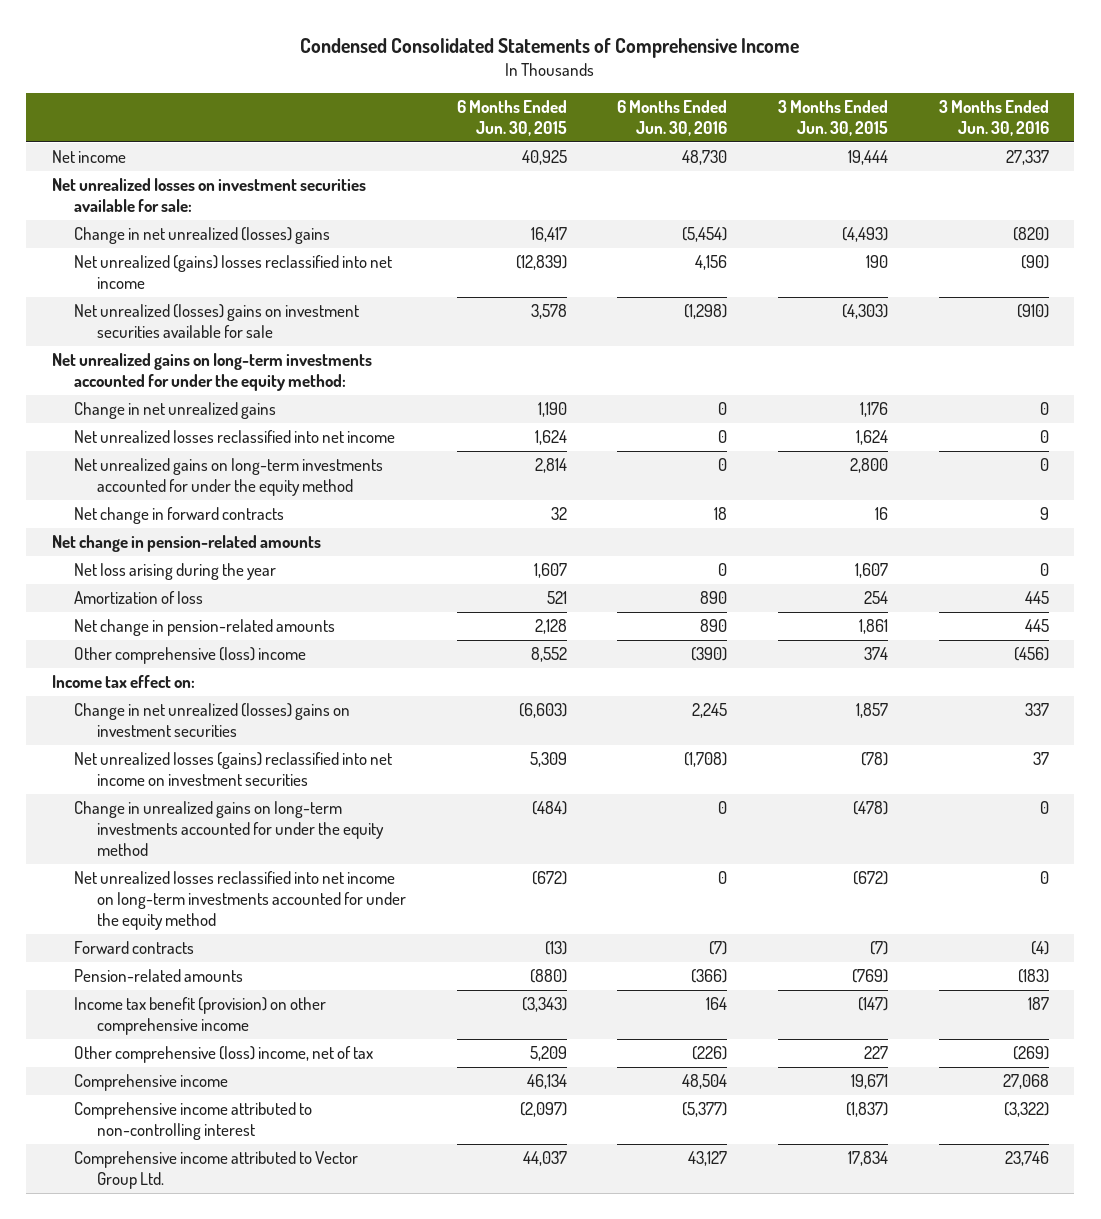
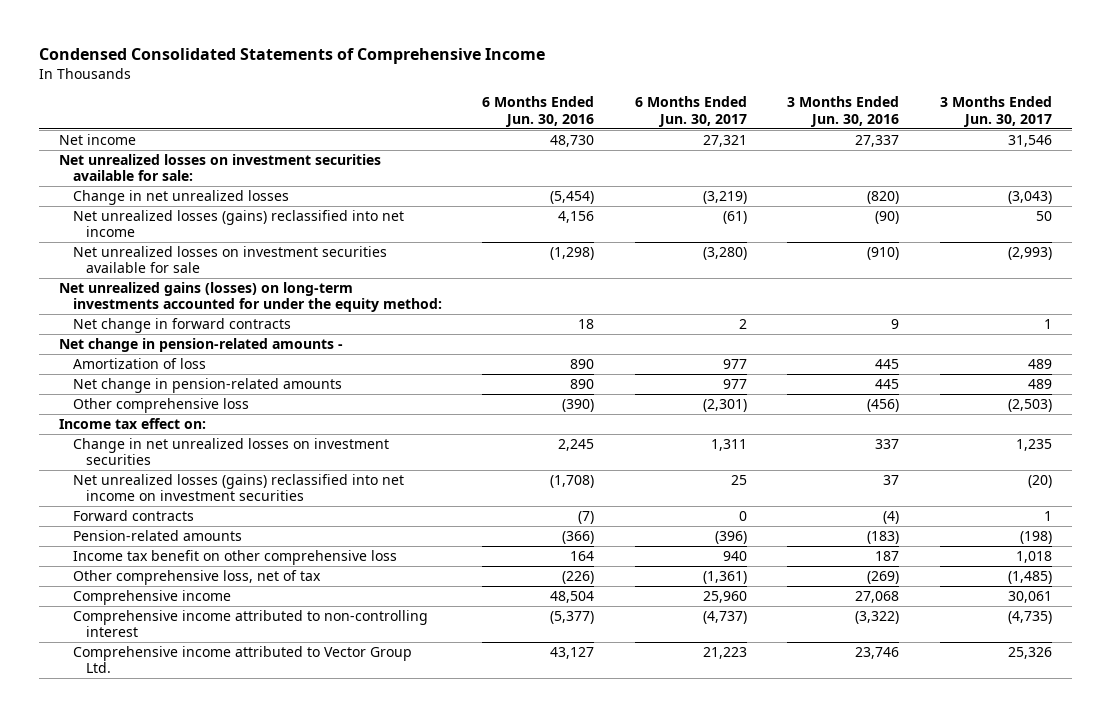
[456,99,567,136] 6 Months Ended Jun. 30, 2015 -> none
[778,99,889,136] 3 Months Ended Jun. 30, 2015 -> none
none -> [634,96,747,127] 6 Months Ended Jun. 30, 2017
none -> [939,96,1052,127] 3 Months Ended Jun. 30, 2017
[74,402,277,420] Change in net unrealized gains -> none
[74,430,396,444] Net unrealized losses reclassified into net income -> none
[74,458,384,497] Net unrealized gains on long-term investments accounted for under the equity method -> none
[74,227,331,245] Change in net unrealized (losses) gains -> [72,189,289,205] Change in net unrealized losses
[74,255,393,290] Net unrealized (gains) losses reclassified into net income -> [72,209,404,238] Net unrealized losses (gains) reclassified into net income
[74,304,360,339] Net unrealized (losses) gains on investment securities available for sale -> [72,245,387,274] Net unrealized losses on investment securities available for sale
[51,353,372,392] Net unrealized gains on long-term investments accounted for under the equity method: -> [59,281,442,313] Net unrealized gains (losses) on long-term investments accounted for under the equity method:
[74,563,277,581] Net loss arising during the year -> none
[51,535,321,553] Net change in pension-related amounts -> [59,337,344,352] Net change in pension-related amounts -
[74,647,307,665] Other comprehensive (loss) income -> [72,397,249,413] Other comprehensive loss
[74,703,351,738] Change in net unrealized (losses) gains on investment securities -> [72,437,389,466] Change in net unrealized losses on investment securities
[74,801,384,857] Change in unrealized gains on long-term investments accounted for under the equity method -> none
[74,871,406,931] Net unrealized losses reclassified into net income on long-term investments accounted for under the equity method -> none
[74,997,327,1036] Income tax benefit (provision) on other comprehensive income -> [72,549,397,565] Income tax benefit on other comprehensive loss
[74,1046,374,1064] Other comprehensive (loss) income, net of tax -> [72,569,321,585] Other comprehensive loss, net of tax

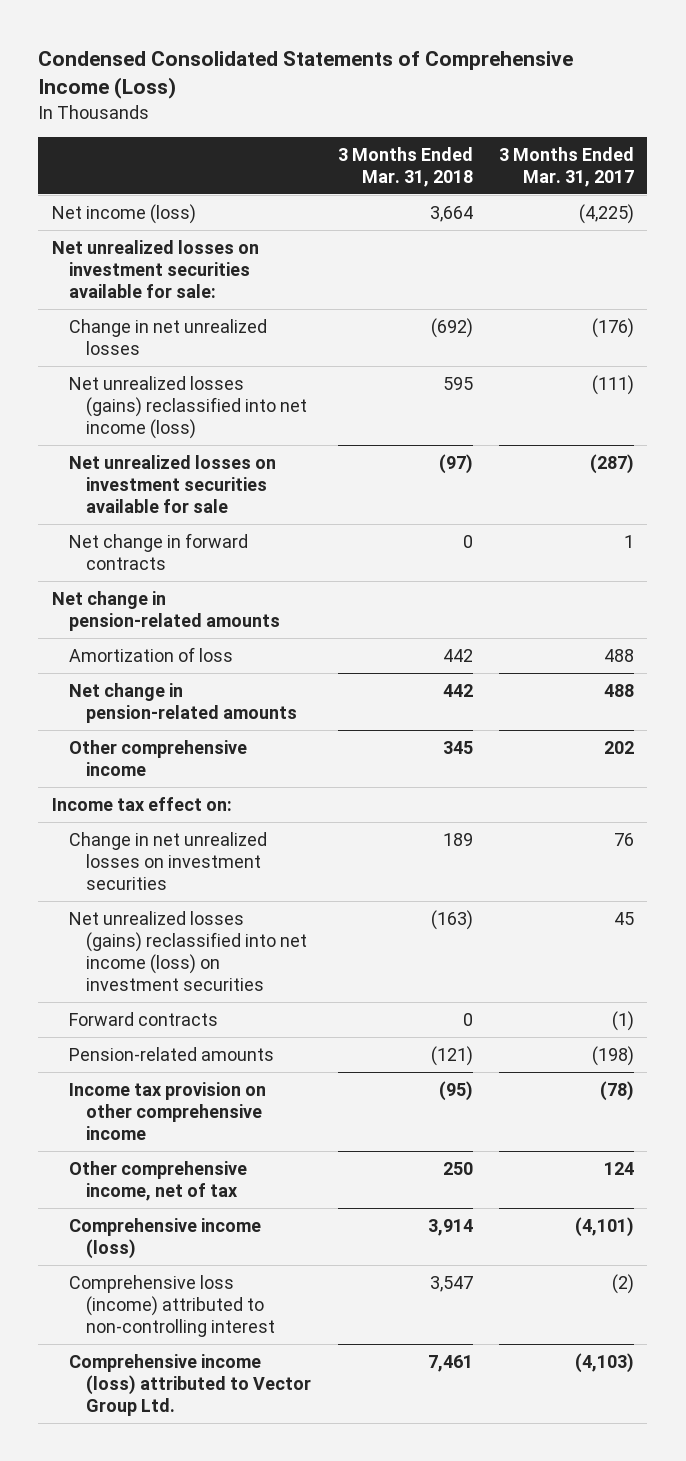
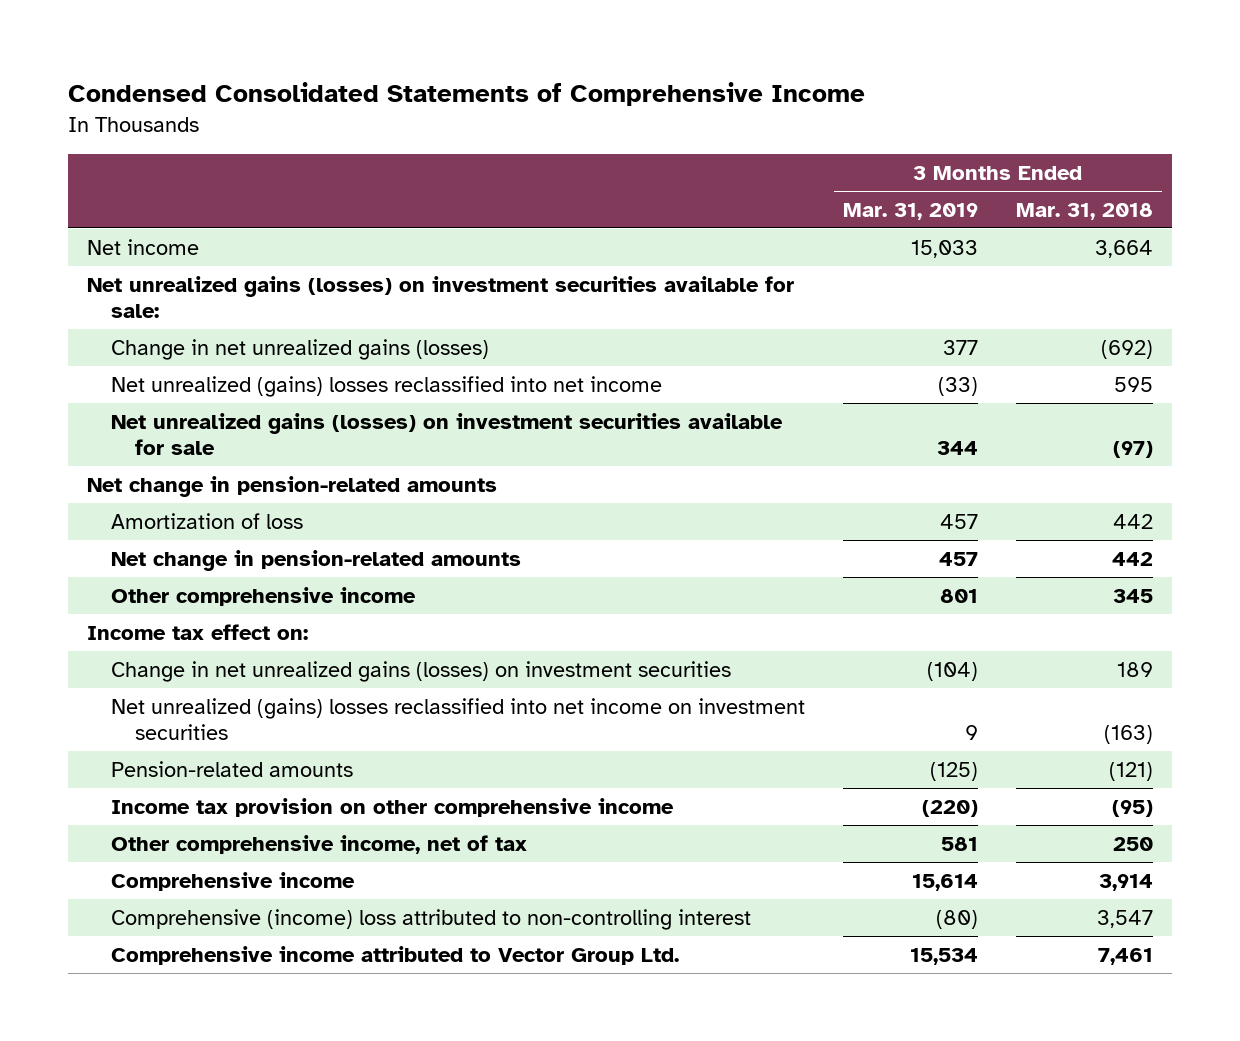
[38,51,574,100] Condensed Consolidated Statements of Comprehensive Income (Loss) -> [68,82,866,107] Condensed Consolidated Statements of Comprehensive Income
[499,146,635,187] 3 Months Ended Mar. 31, 2017 -> none
none -> [843,202,979,220] Mar. 31, 2019
[68,532,248,570] Net change in forward contracts -> none
[51,203,196,224] Net income (loss) -> [87,238,200,255] Net income
[51,239,259,299] Net unrealized losses on investment securities available for sale: -> [87,275,795,318] Net unrealized gains (losses) on investment securities available for sale:
[68,318,267,355] Change in net unrealized losses -> [111,338,490,360] Change in net unrealized gains (losses)
[68,375,308,440] Net unrealized losses (gains) reclassified into net income (loss) -> [111,375,663,397] Net unrealized (gains) losses reclassified into net income
[68,454,276,514] Net unrealized losses on investment securities available for sale -> [111,412,784,455] Net unrealized gains (losses) on investment securities available for sale
[68,1011,218,1026] Forward contracts -> none
[68,831,267,891] Change in net unrealized losses on investment securities -> [111,660,732,682] Change in net unrealized gains (losses) on investment securities
[68,910,308,992] Net unrealized losses (gains) reclassified into net income (loss) on investment securities -> [111,697,806,740] Net unrealized (gains) losses reclassified into net income on investment securities
[68,1217,261,1259] Comprehensive income (loss) -> [111,871,356,891] Comprehensive income
[68,1274,276,1338] Comprehensive loss (income) attributed to non-controlling interest -> [111,908,752,930] Comprehensive (income) loss attributed to non-controlling interest
[68,1353,312,1417] Comprehensive income (loss) attributed to Vector Group Ltd. -> [111,945,680,965] Comprehensive income attributed to Vector Group Ltd.

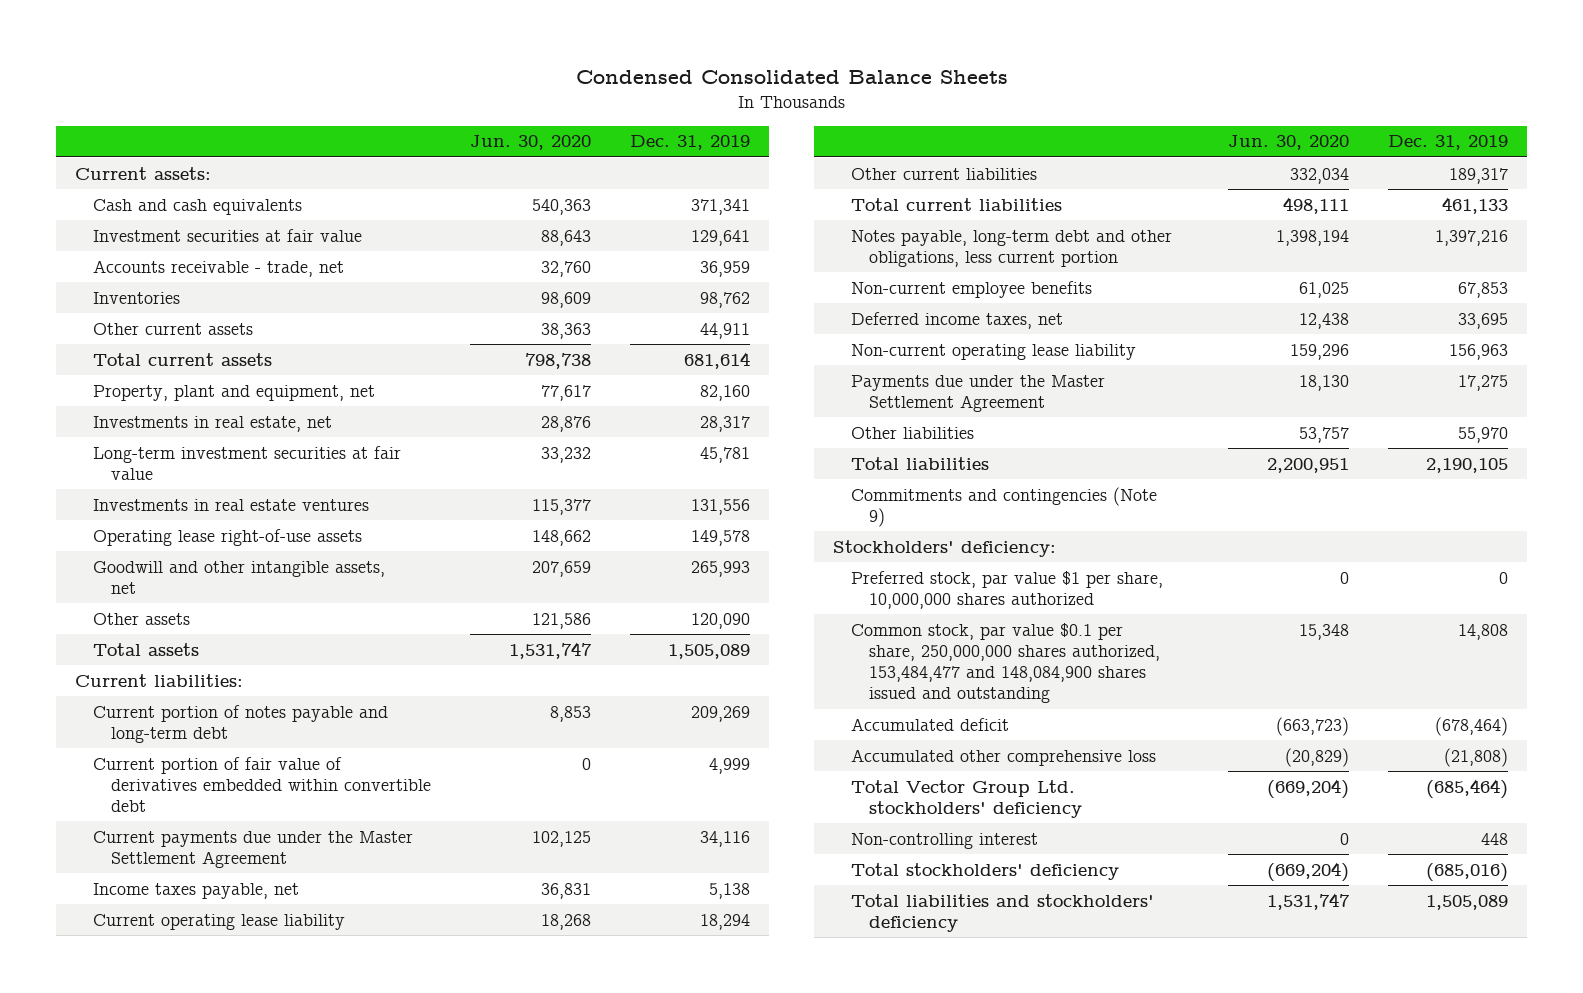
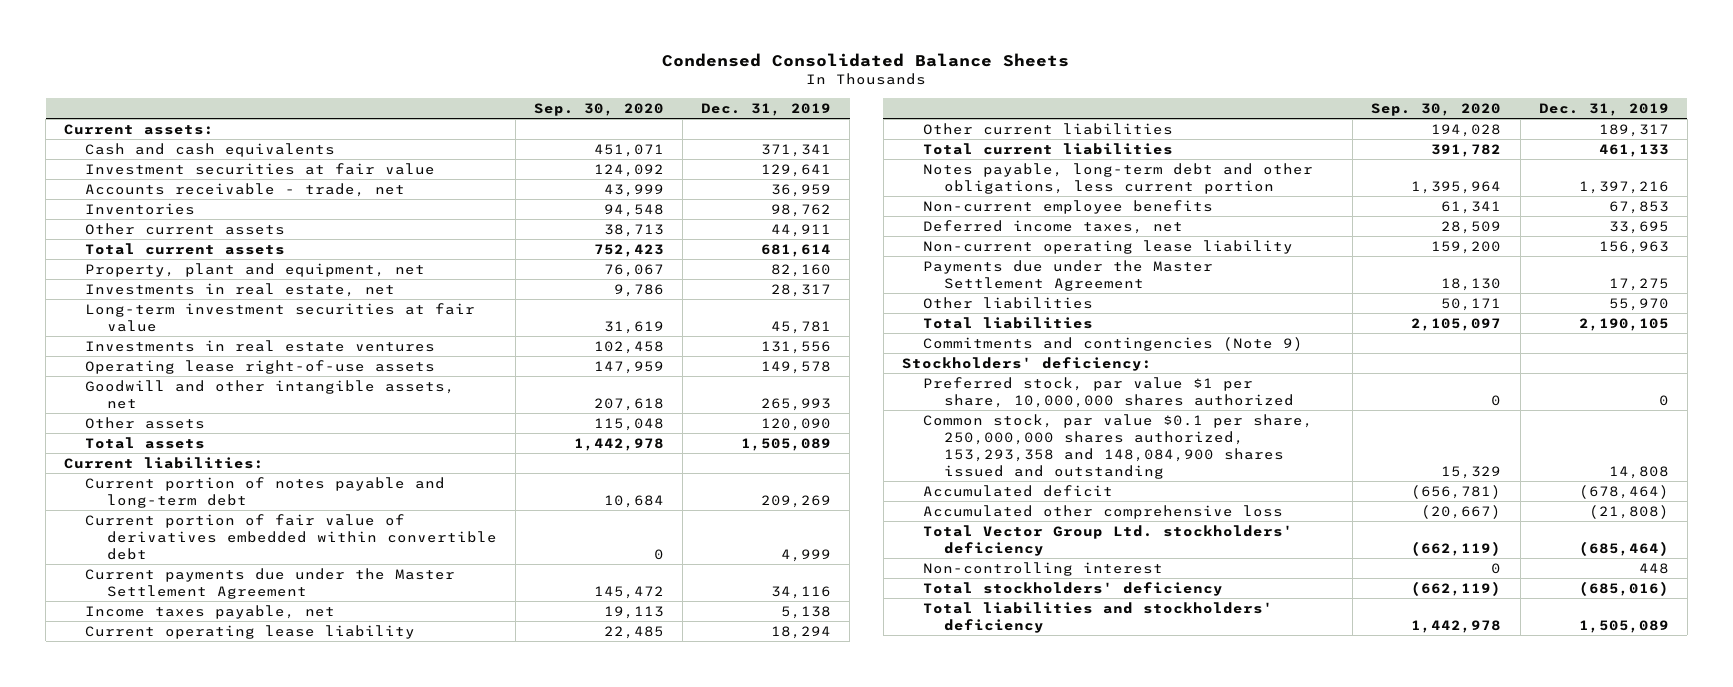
[470,135,592,151] Jun. 30, 2020 -> none
none -> [533,102,664,116] Sep. 30, 2020
[851,622,1161,704] Common stock, par value $0.1 per share, 250,000,000 shares authorized, 153,484,477 and 148,084,900 shares issued and outstanding -> [922,413,1313,479] Common stock, par value $0.1 per share, 250,000,000 shares authorized, 153,293,358 and 148,084,900 shares issued and outstanding

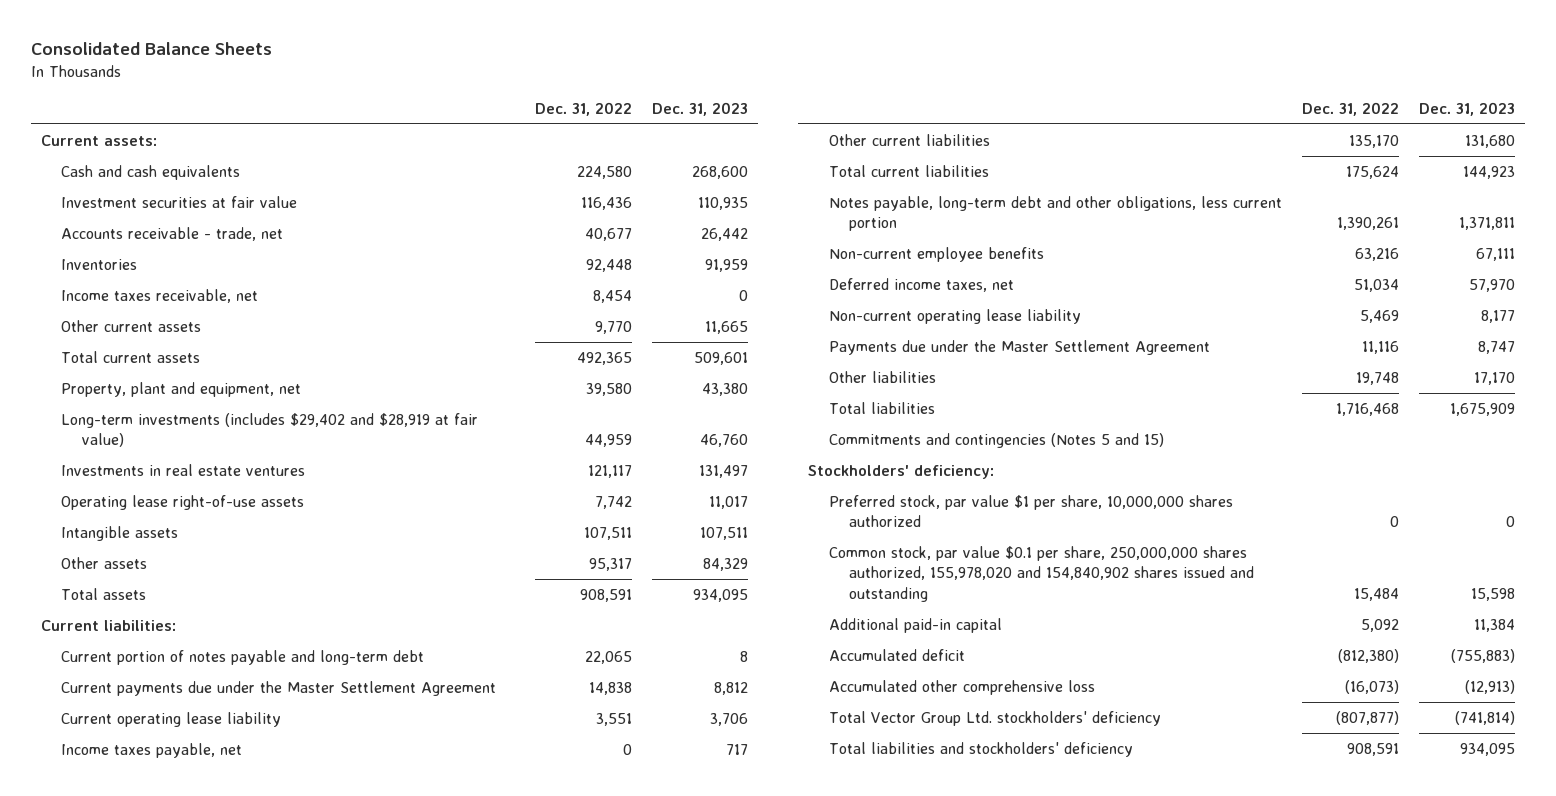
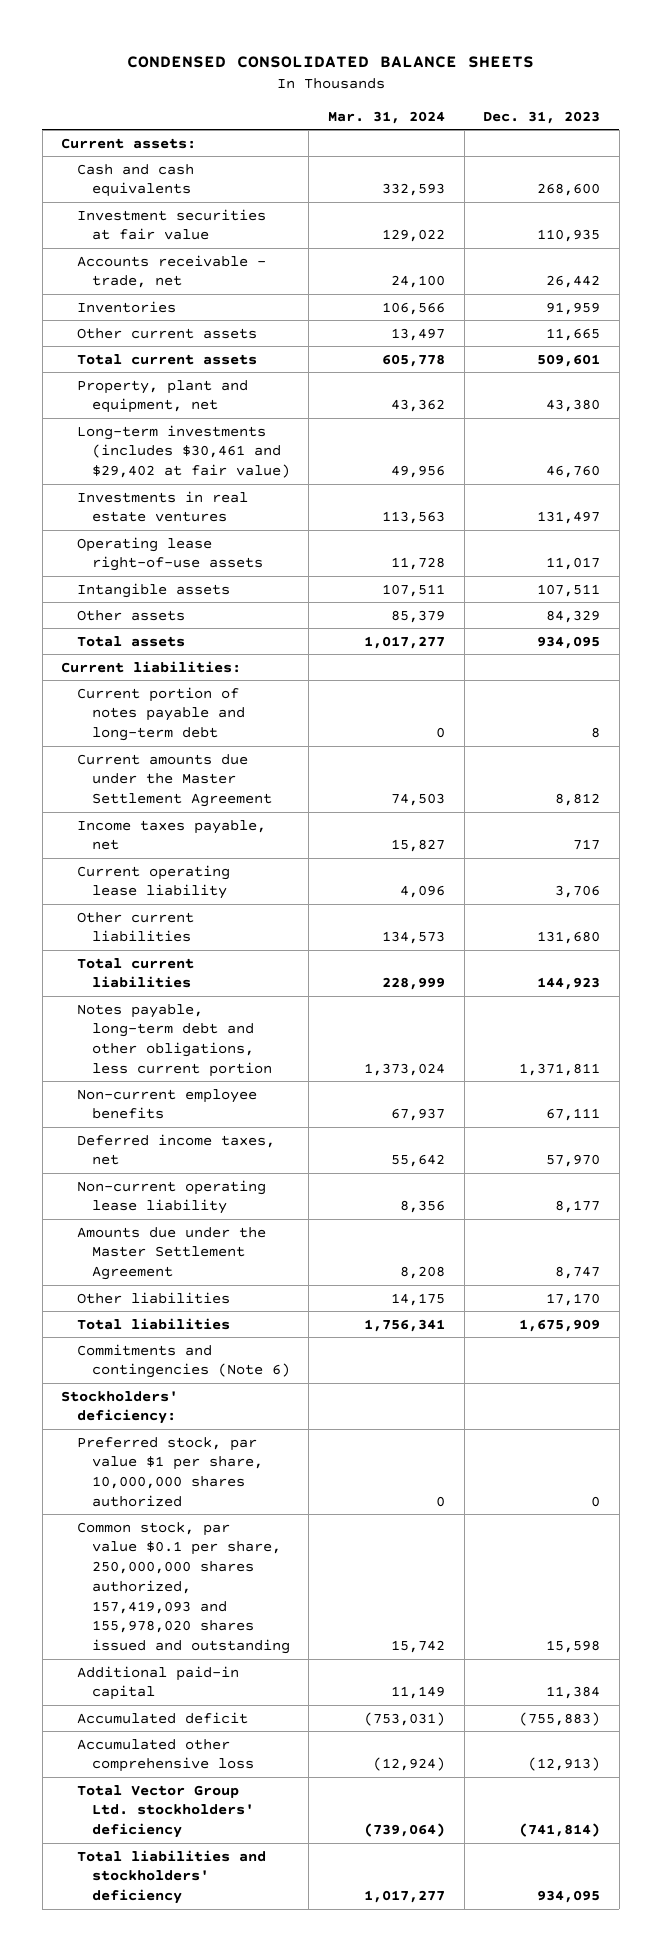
[30,42,272,56] Consolidated Balance Sheets -> [126,55,534,68] CONDENSED CONSOLIDATED BALANCE SHEETS
[534,101,632,116] Dec. 31, 2022 -> none
none -> [328,110,446,124] Mar. 31, 2024
[61,288,259,303] Income taxes receivable, net -> none
[61,412,479,448] Long-term investments (includes $29,402 and $28,919 at fair value) -> [76,424,290,479] Long-term investments (includes $30,461 and $29,402 at fair value)
[61,680,497,696] Current payments due under the Master Settlement Agreement -> [76,753,272,808] Current amounts due under the Master Settlement Agreement
[61,711,282,727] Current operating lease liability -> [76,864,230,900] Current operating lease liability
[828,339,1210,355] Payments due under the Master Settlement Agreement -> [76,1226,266,1281] Amounts due under the Master Settlement Agreement
[828,432,1164,448] Commitments and contingencies (Notes 5 and 15) -> [76,1343,290,1379] Commitments and contingencies (Note 6)
[828,545,1255,603] Common stock, par value $0.1 per share, 250,000,000 shares authorized, 155,978,020 and 154,840,902 shares issued and outstanding -> [76,1521,290,1655] Common stock, par value $0.1 per share, 250,000,000 shares authorized, 157,419,093 and 155,978,020 shares issued and outstanding

